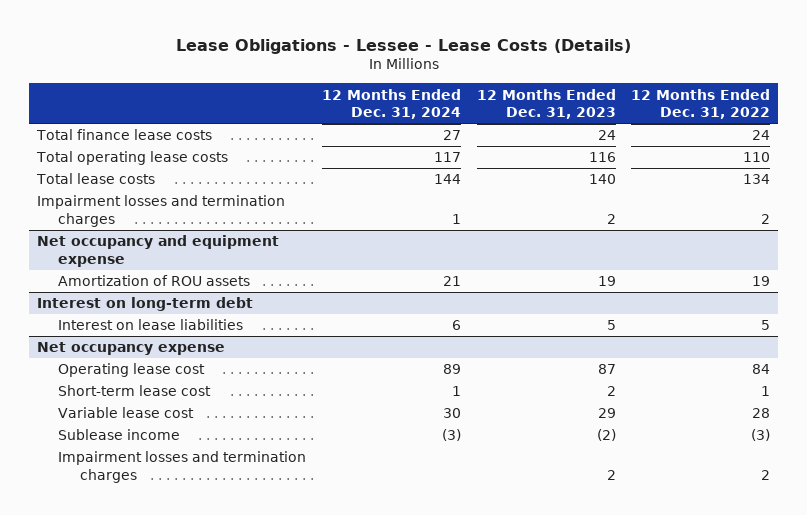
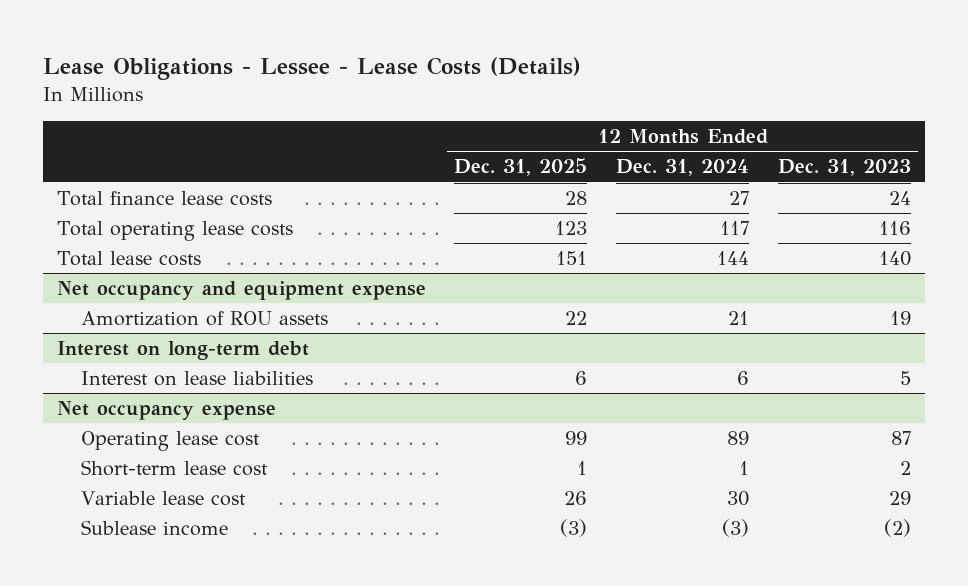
[631,88,771,120] 12 Months Ended Dec. 31, 2022 -> none
none -> [454,158,588,177] Dec. 31, 2025
[36,195,285,227] Impairment losses and termination charges -> none
[58,451,307,483] Impairment losses and termination charges -> none

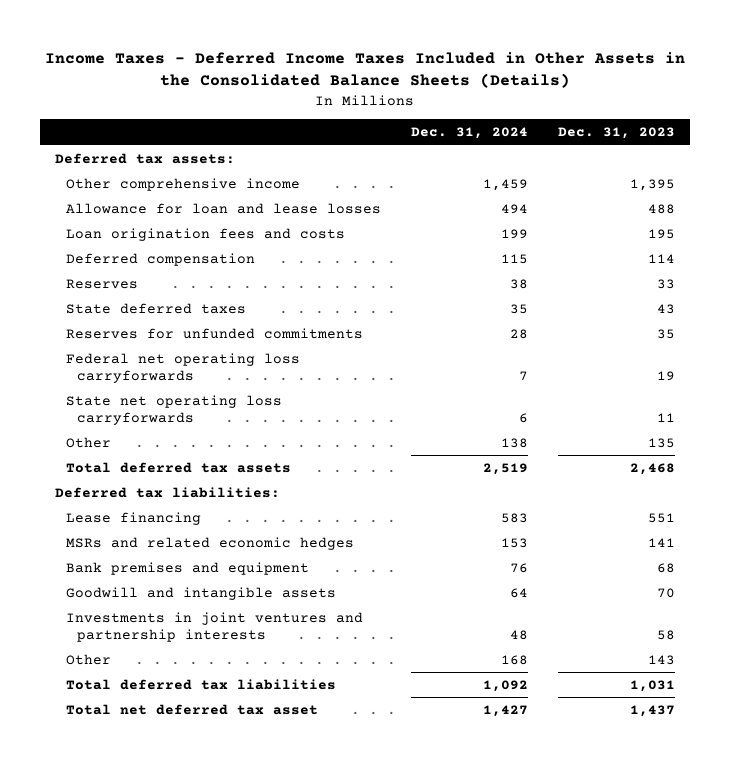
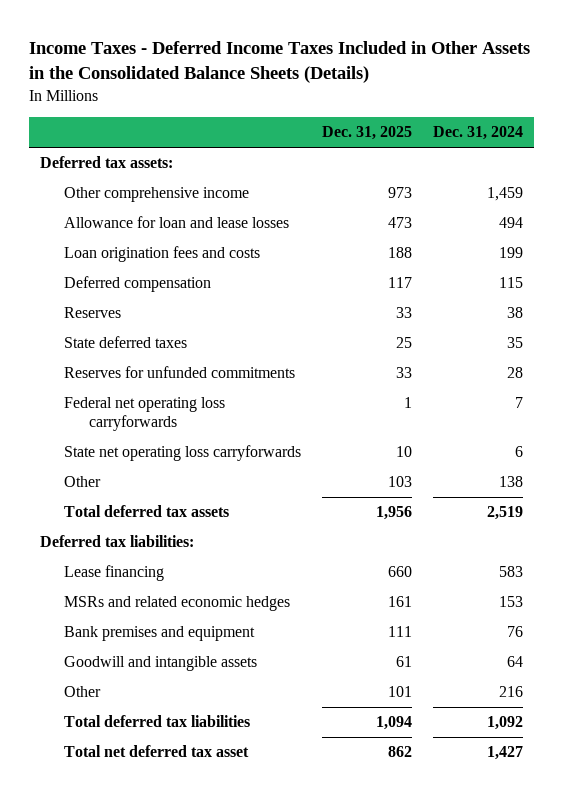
[558,127,676,140] Dec. 31, 2023 -> none
none -> [322,126,413,141] Dec. 31, 2025
[65,611,363,642] Investments in joint ventures and partnership interests -> none
[501,654,529,665] 168 -> [499,686,524,698] 216

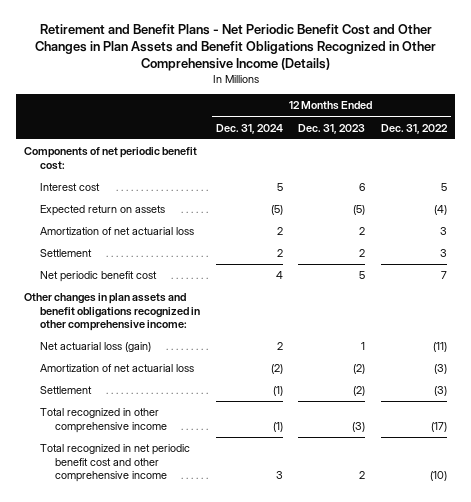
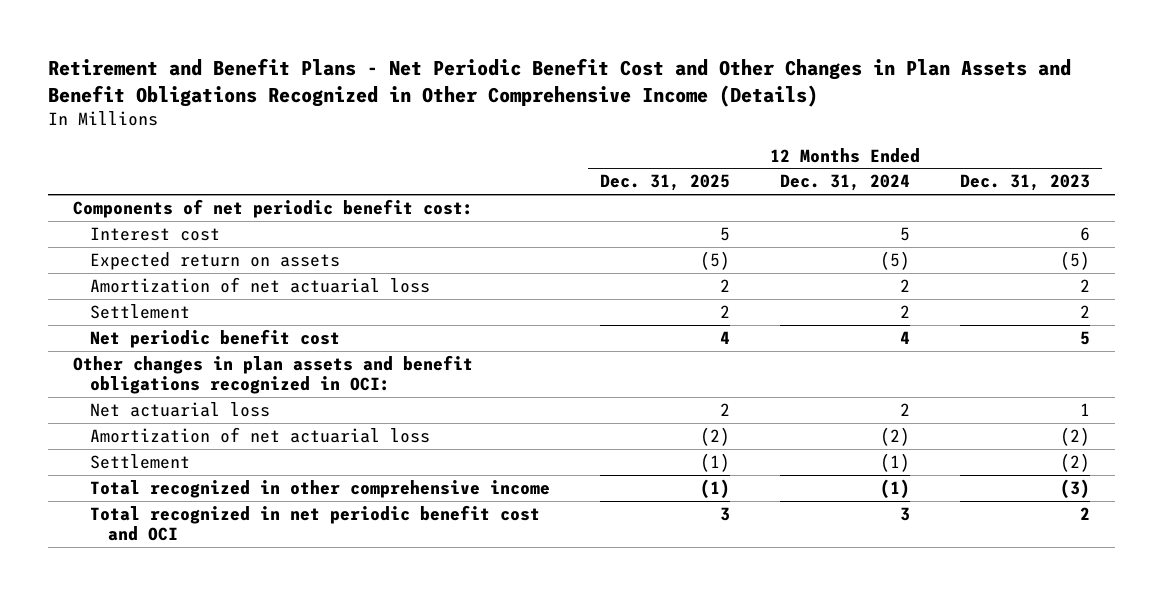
[380,123,448,134] Dec. 31, 2022 -> none
none -> [600,174,731,192] Dec. 31, 2025
[24,293,200,332] Other changes in plan assets and benefit obligations recognized in other comprehensive income: -> [72,354,473,395] Other changes in plan assets and benefit obligations recognized in OCI:
[39,342,151,353] Net actuarial loss (gain) -> [90,401,271,417] Net actuarial loss
[39,444,190,483] Total recognized in net periodic benefit cost and other comprehensive income -> [90,504,541,542] Total recognized in net periodic benefit cost and OCI

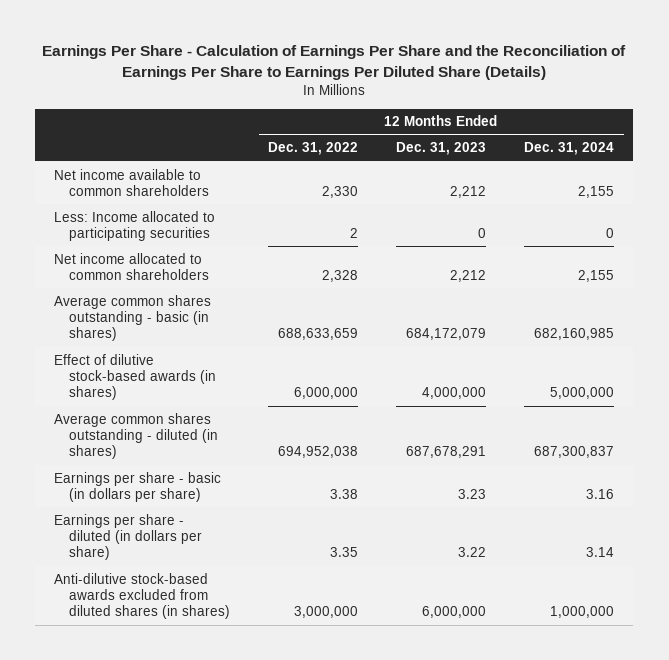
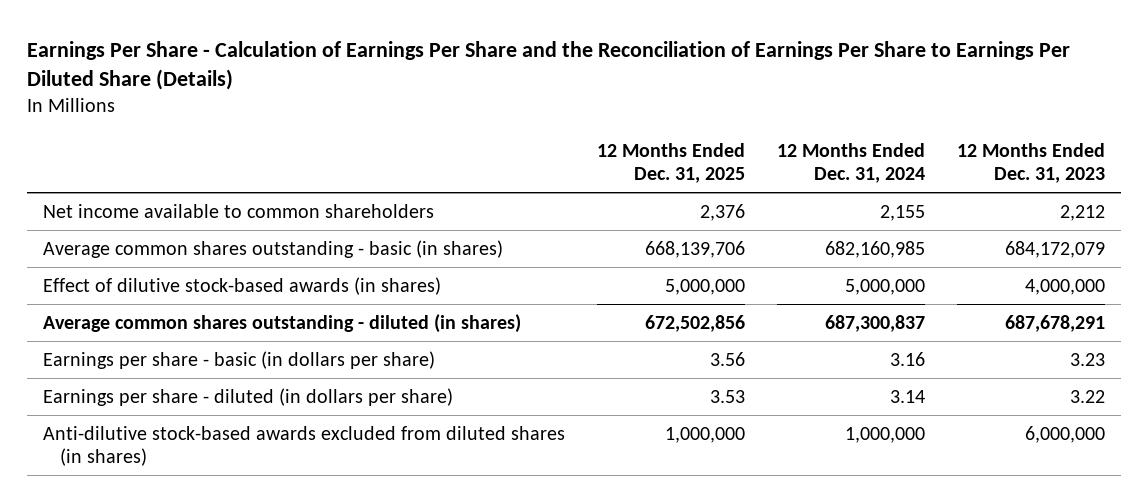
[268,142,359,156] Dec. 31, 2022 -> none
none -> [596,142,745,183] 12 Months Ended Dec. 31, 2025
[54,210,216,241] Less: Income allocated to participating securities -> none
[54,252,209,280] Net income allocated to common shareholders -> none

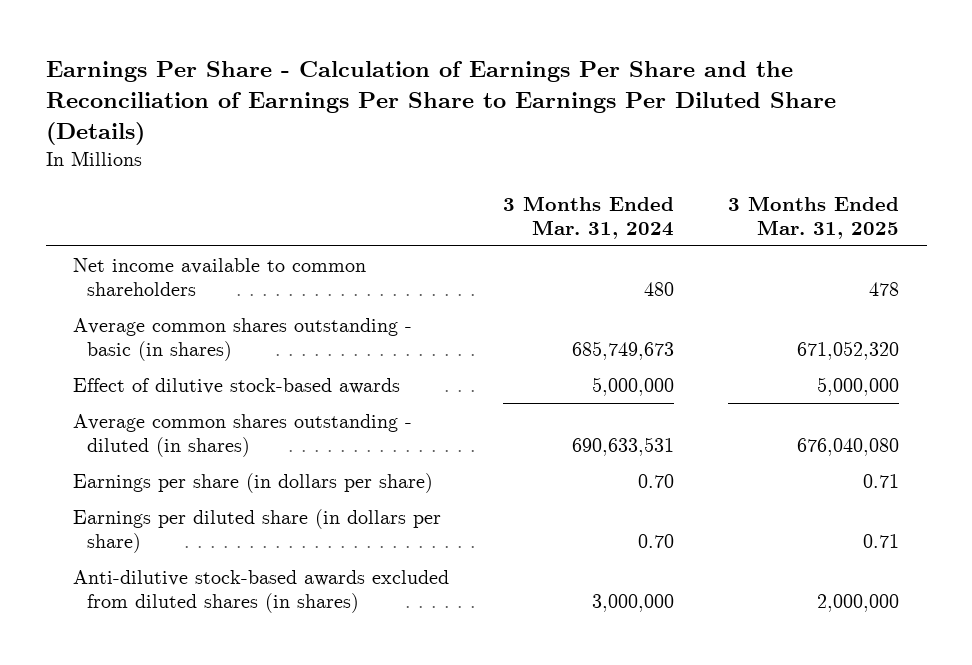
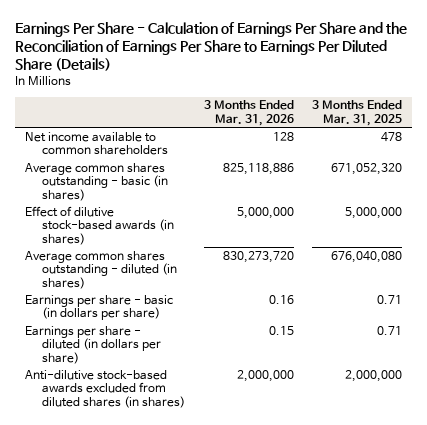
[503,195,675,239] 3 Months Ended Mar. 31, 2024 -> none
none -> [203,100,294,126] 3 Months Ended Mar. 31, 2026
[72,377,400,394] Effect of dilutive stock-based awards -> [24,205,174,246] Effect of dilutive stock-based awards (in shares)
[72,472,433,493] Earnings per share (in dollars per share) -> [24,294,173,321] Earnings per share - basic (in dollars per share)
[72,508,441,553] Earnings per diluted share (in dollars per share) -> [24,325,161,365] Earnings per share - diluted (in dollars per share)

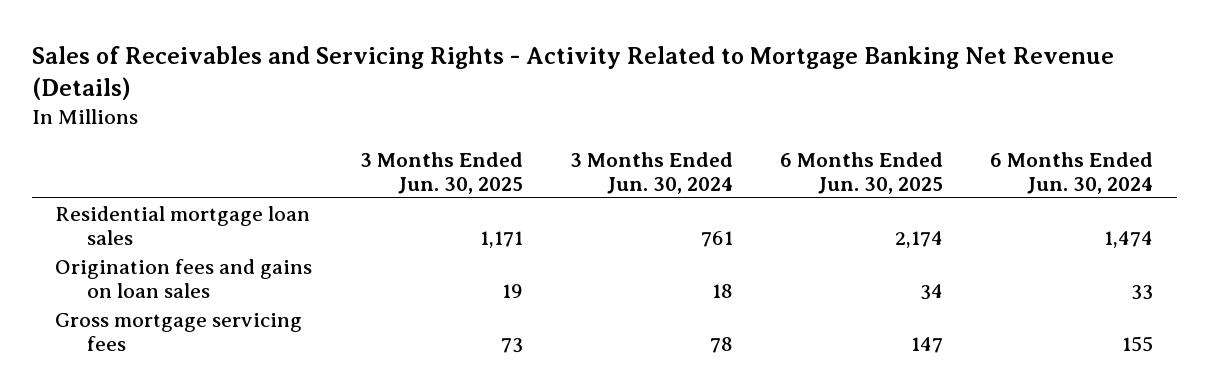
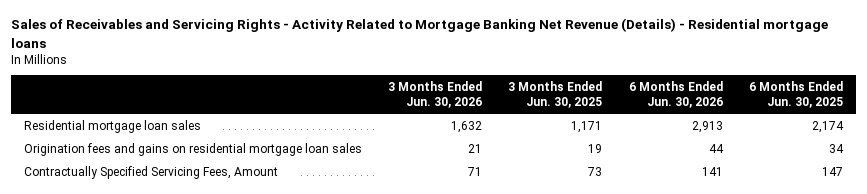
[31,45,1114,101] Sales of Receivables and Servicing Rights - Activity Related to Mortgage Banking Net Revenue (Details) -> [11,18,829,48] Sales of Receivables and Servicing Rights - Activity Related to Mortgage Banking Net Revenue (Details) - Residential mortgage loans
[569,151,733,194] 3 Months Ended Jun. 30, 2024 -> none
[990,151,1154,194] 6 Months Ended Jun. 30, 2024 -> none
none -> [388,81,483,108] 3 Months Ended Jun. 30, 2026
none -> [628,81,723,108] 6 Months Ended Jun. 30, 2026
[55,258,313,298] Origination fees and gains on loan sales -> [24,142,363,156] Origination fees and gains on residential mortgage loan sales
[55,312,303,351] Gross mortgage servicing fees -> [24,165,279,179] Contractually Specified Servicing Fees, Amount

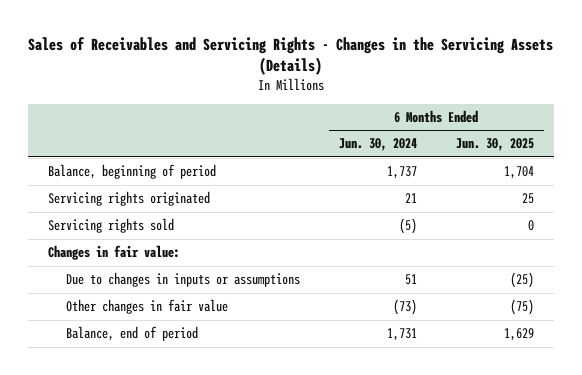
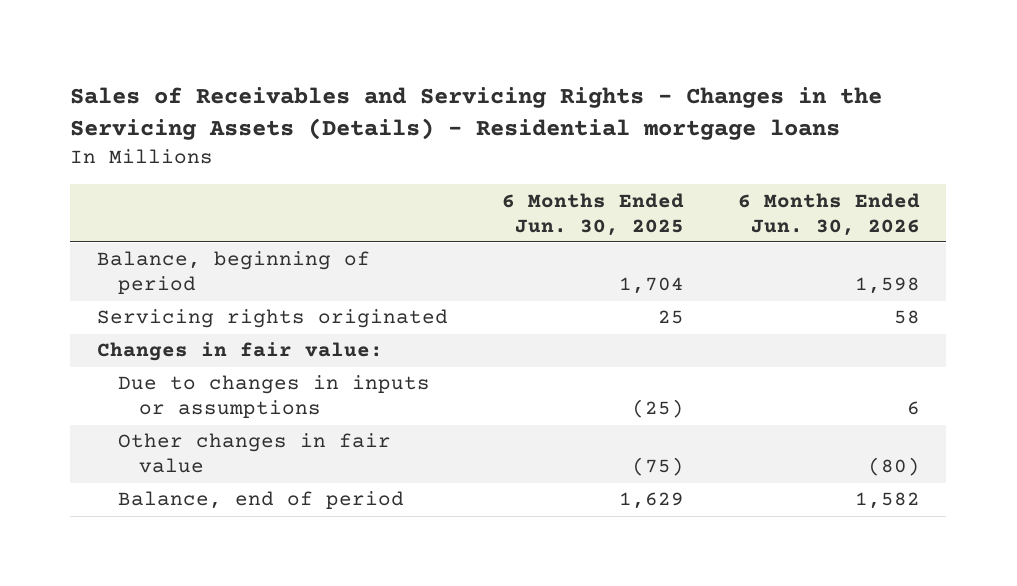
[27,36,553,76] Sales of Receivables and Servicing Rights - Changes in the Servicing Assets (Details) -> [70,86,883,141] Sales of Receivables and Servicing Rights - Changes in the Servicing Assets (Details) - Residential mortgage loans
[338,138,417,152] Jun. 30, 2024 -> none
none -> [737,192,920,236] 6 Months Ended Jun. 30, 2026
[47,218,174,234] Servicing rights sold -> none

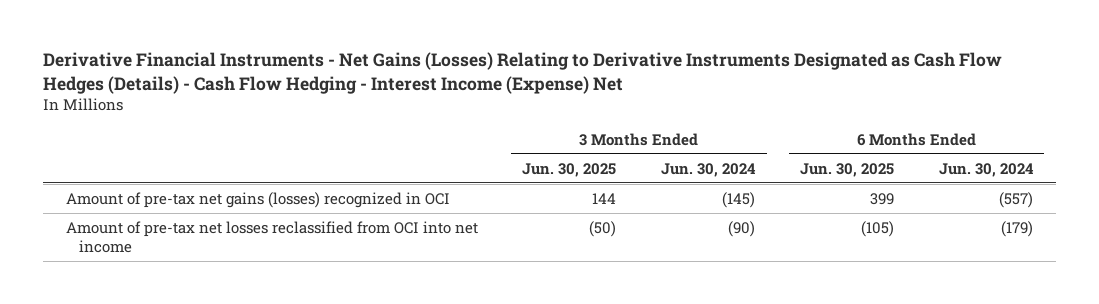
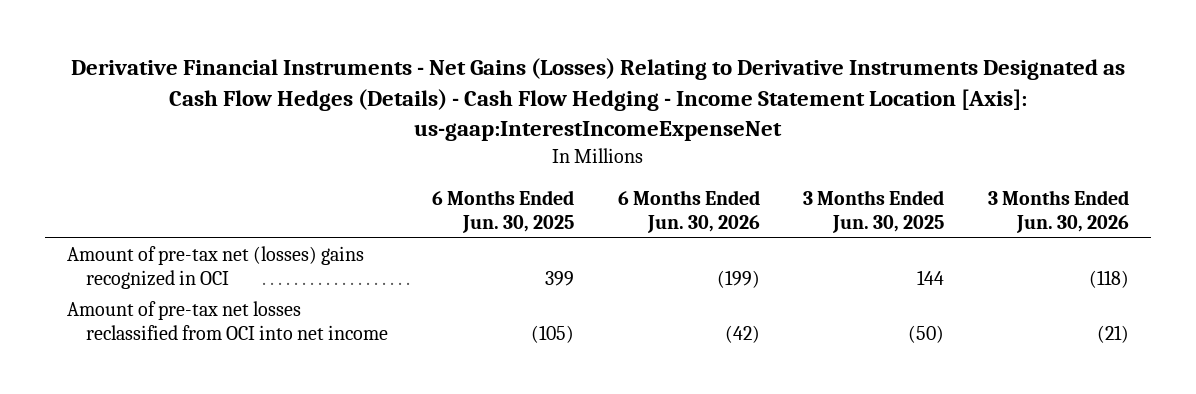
[43,52,1003,94] Derivative Financial Instruments - Net Gains (Losses) Relating to Derivative Instruments Designated as Cash Flow Hedges (Details) - Cash Flow Hedging - Interest Income (Expense) Net -> [70,58,1125,142] Derivative Financial Instruments - Net Gains (Losses) Relating to Derivative Instruments Designated as Cash Flow Hedges (Details) - Cash Flow Hedging - Income Statement Location [Axis]: us-gaap:InterestIncomeExpenseNet
[661,162,757,177] Jun. 30, 2024 -> none
[939,162,1035,177] Jun. 30, 2024 -> none
none -> [617,189,760,233] 6 Months Ended Jun. 30, 2026
none -> [988,189,1130,233] 3 Months Ended Jun. 30, 2026
[65,191,450,208] Amount of pre-tax net gains (losses) recognized in OCI -> [66,246,364,290] Amount of pre-tax net (losses) gains recognized in OCI

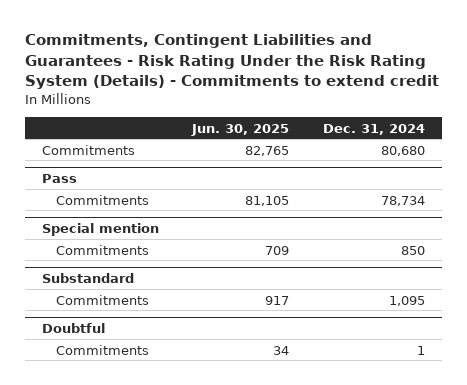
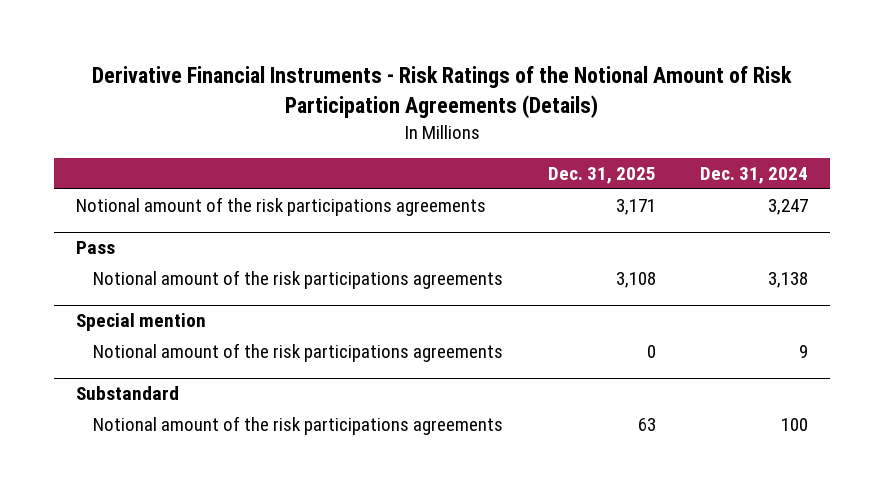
[25,34,440,90] Commitments, Contingent Liabilities and Guarantees - Risk Rating Under the Risk Rating System (Details) - Commitments to extend credit -> [91,66,792,119] Derivative Financial Instruments - Risk Ratings of the Notional Amount of Risk Participation Agreements (Details)
[191,123,290,136] Jun. 30, 2025 -> none
none -> [547,167,656,185] Dec. 31, 2025
[41,144,135,155] Commitments -> none
none -> [75,196,486,216] Notional amount of the risk participations agreements
[56,194,150,205] Commitments -> none
none -> [93,269,504,289] Notional amount of the risk participations agreements
[56,244,150,255] Commitments -> none
none -> [93,342,504,362] Notional amount of the risk participations agreements
[56,294,150,305] Commitments -> none
[41,323,105,334] Doubtful -> none
[56,344,150,355] Commitments -> none
none -> [93,415,504,435] Notional amount of the risk participations agreements

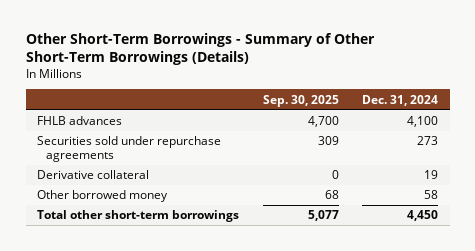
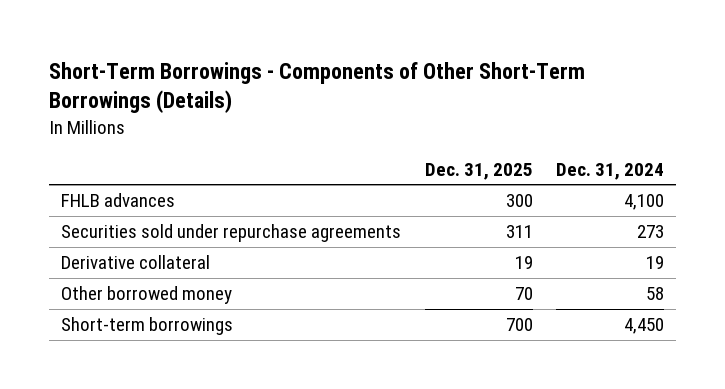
[25,32,375,65] Other Short-Term Borrowings - Summary of Other Short-Term Borrowings (Details) -> [48,61,585,114] Short-Term Borrowings - Components of Other Short-Term Borrowings (Details)
[262,94,339,107] Sep. 30, 2025 -> none
none -> [424,162,533,180] Dec. 31, 2025
[37,210,240,223] Total other short-term borrowings -> [60,317,233,336] Short-term borrowings

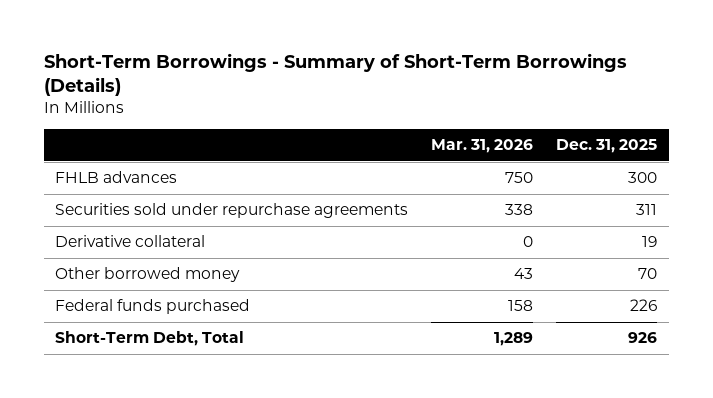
[48,61,585,114] Short-Term Borrowings - Components of Other Short-Term Borrowings (Details) -> [43,52,627,97] Short-Term Borrowings - Summary of Short-Term Borrowings (Details)
[556,162,665,180] Dec. 31, 2024 -> none
none -> [431,139,534,154] Mar. 31, 2026
[60,317,233,336] Short-term borrowings -> none
none -> [55,299,251,315] Federal funds purchased
none -> [55,331,245,347] Short-Term Debt, Total

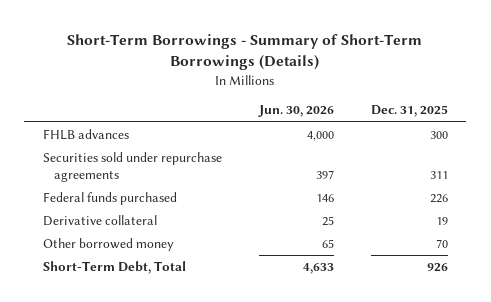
[431,139,534,154] Mar. 31, 2026 -> none
none -> [257,105,334,118] Jun. 30, 2026
[55,299,251,315] Federal funds purchased -> [42,192,177,206] Federal funds purchased

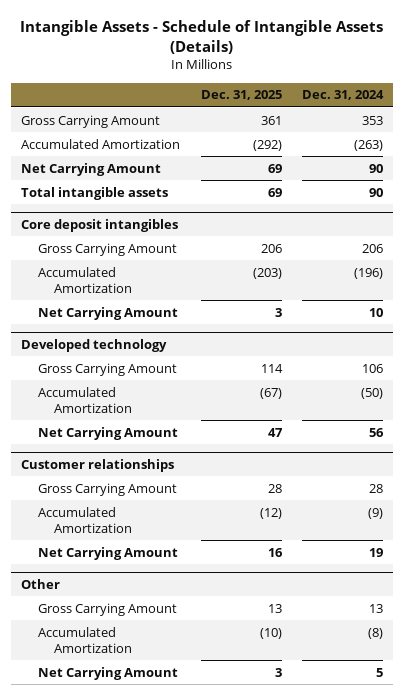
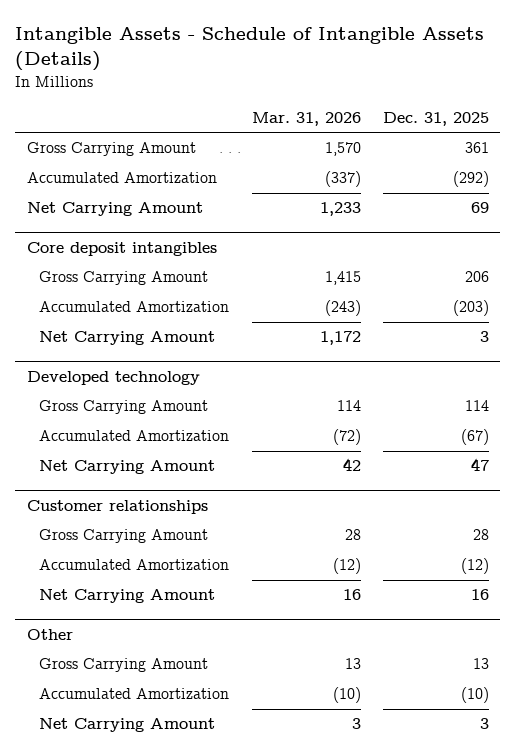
[302,90,385,101] Dec. 31, 2024 -> none
none -> [251,112,361,127] Mar. 31, 2026
[21,186,169,200] Total intangible assets -> none

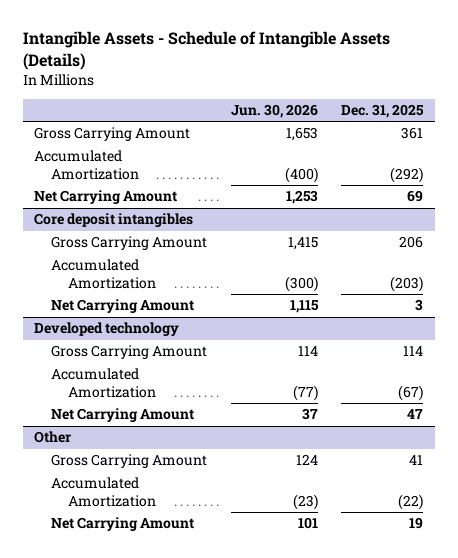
[251,112,361,127] Mar. 31, 2026 -> none
none -> [230,103,318,118] Jun. 30, 2026
[26,499,208,514] Customer relationships -> none
[39,529,209,544] Gross Carrying Amount -> none
[39,559,230,571] Accumulated Amortization -> none
[39,589,216,604] Net Carrying Amount -> none
[473,658,490,670] 13 -> [409,455,424,466] 41
[461,687,490,704] (10) -> [398,494,424,511] (22)
[480,718,490,730] 3 -> [409,517,424,530] 19

